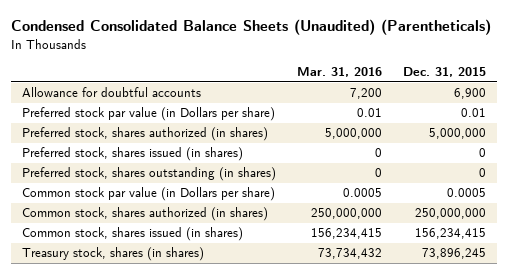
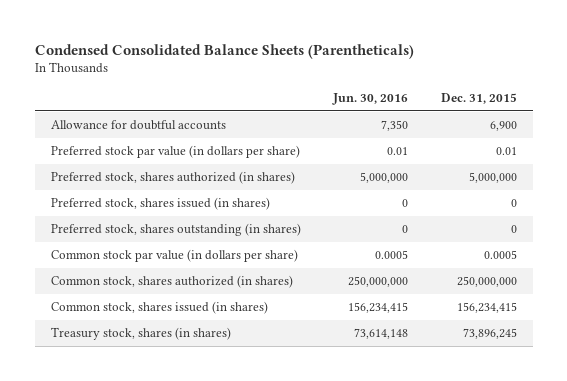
[11,19,492,36] Condensed Consolidated Balance Sheets (Unaudited) (Parentheticals) -> [34,43,414,59] Condensed Consolidated Balance Sheets (Parentheticals)
[296,67,382,78] Mar. 31, 2016 -> none
none -> [332,92,409,105] Jun. 30, 2016
[21,107,275,122] Preferred stock par value (in Dollars per share) -> [50,145,300,159] Preferred stock par value (in dollars per share)
[21,187,275,202] Common stock par value (in Dollars per share) -> [50,249,298,263] Common stock par value (in dollars per share)

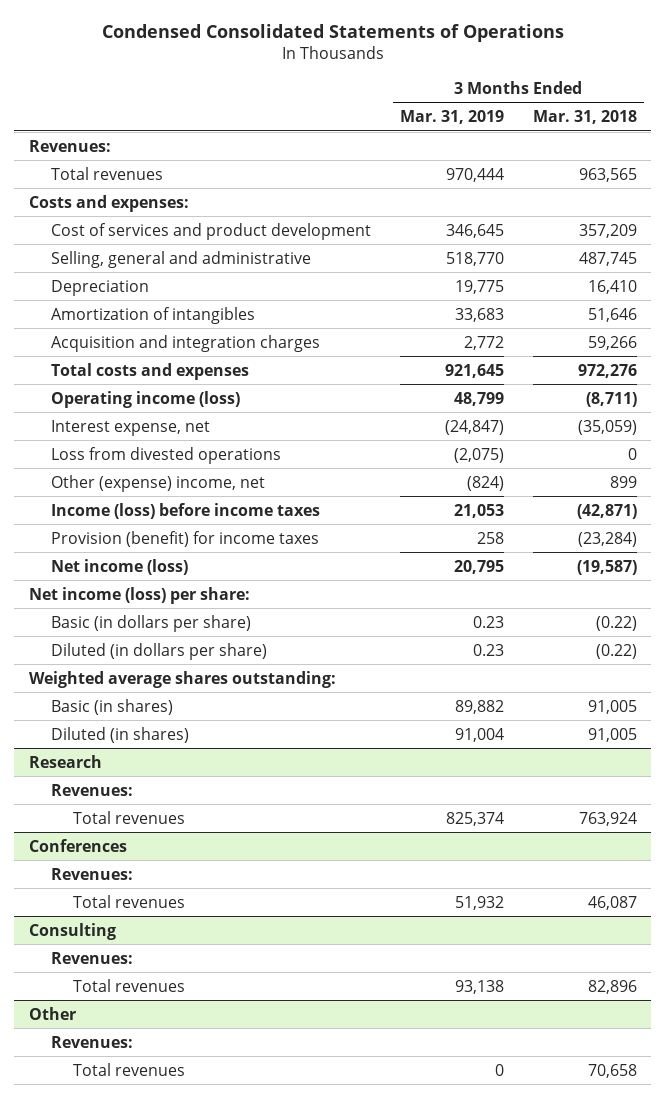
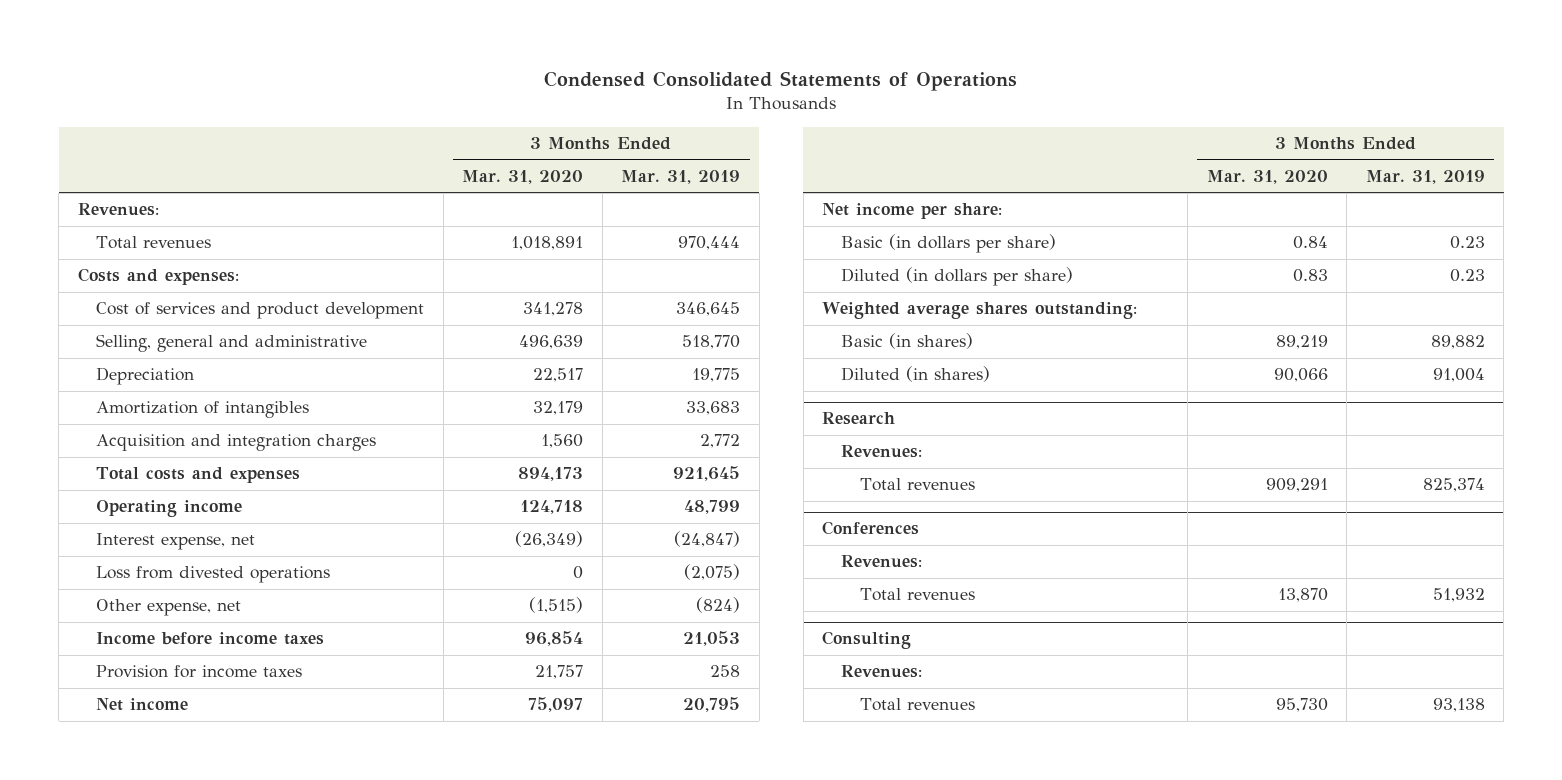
[532,110,637,125] Mar. 31, 2018 -> none
none -> [462,169,584,184] Mar. 31, 2020
[50,390,240,408] Operating income (loss) -> [96,500,243,518] Operating income
[50,474,265,492] Other (expense) income, net -> [96,599,242,617] Other expense, net
[50,502,320,519] Income (loss) before income taxes -> [96,632,325,646] Income before income taxes
[50,530,319,547] Provision (benefit) for income taxes -> [96,665,303,679] Provision for income taxes
[50,558,188,575] Net income (loss) -> [96,698,189,712] Net income
[28,586,250,604] Net income (loss) per share: -> [822,203,1003,220] Net income per share:
[28,1006,76,1020] Other -> none
[50,1035,133,1048] Revenues: -> none
[72,1062,185,1076] Total revenues -> none

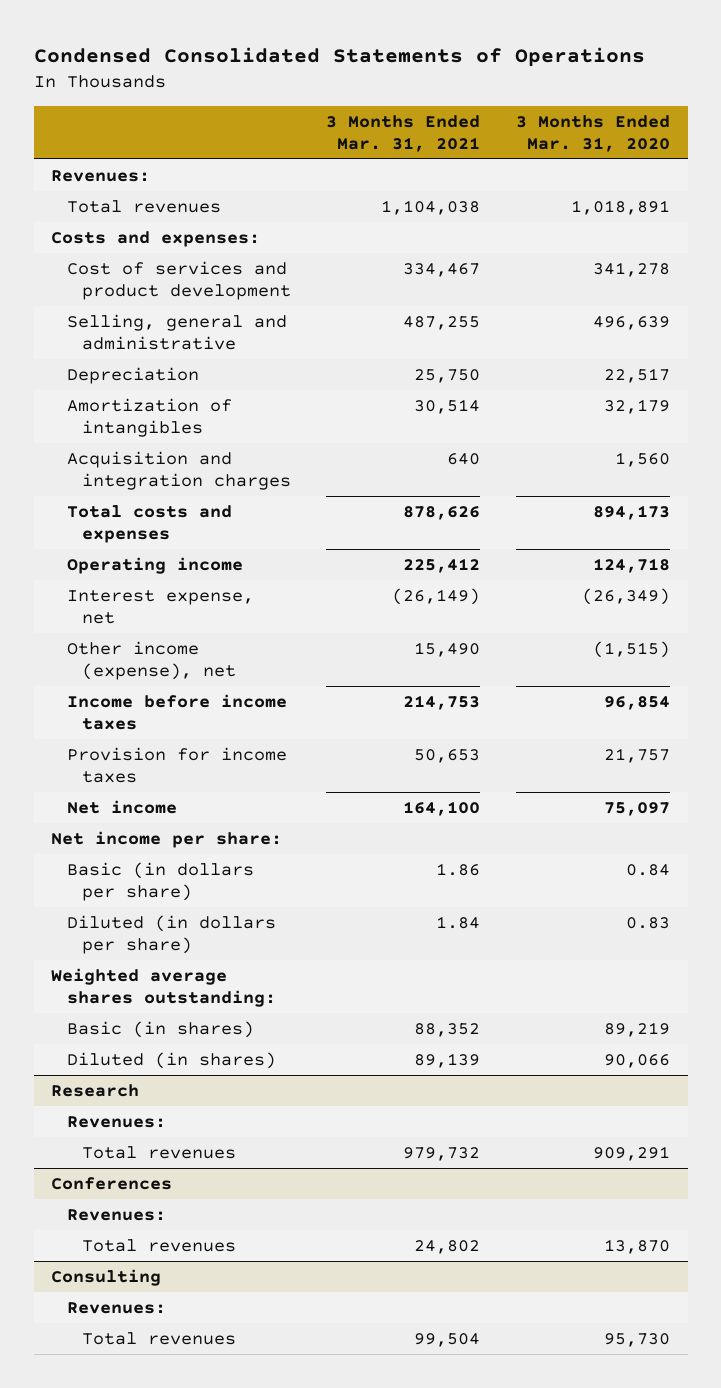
[621,169,741,184] Mar. 31, 2019 -> none
none -> [326,114,481,153] 3 Months Ended Mar. 31, 2021
[96,566,331,584] Loss from divested operations -> none
[96,599,242,617] Other expense, net -> [66,640,237,681] Other income (expense), net

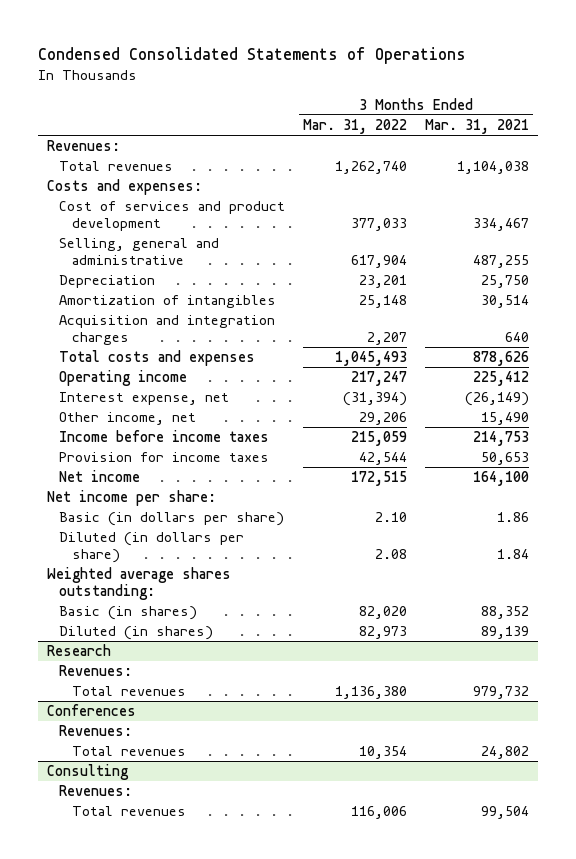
[515,114,670,153] 3 Months Ended Mar. 31, 2020 -> none
none -> [303,119,408,135] Mar. 31, 2022
[66,640,237,681] Other income (expense), net -> [59,412,197,426] Other income, net

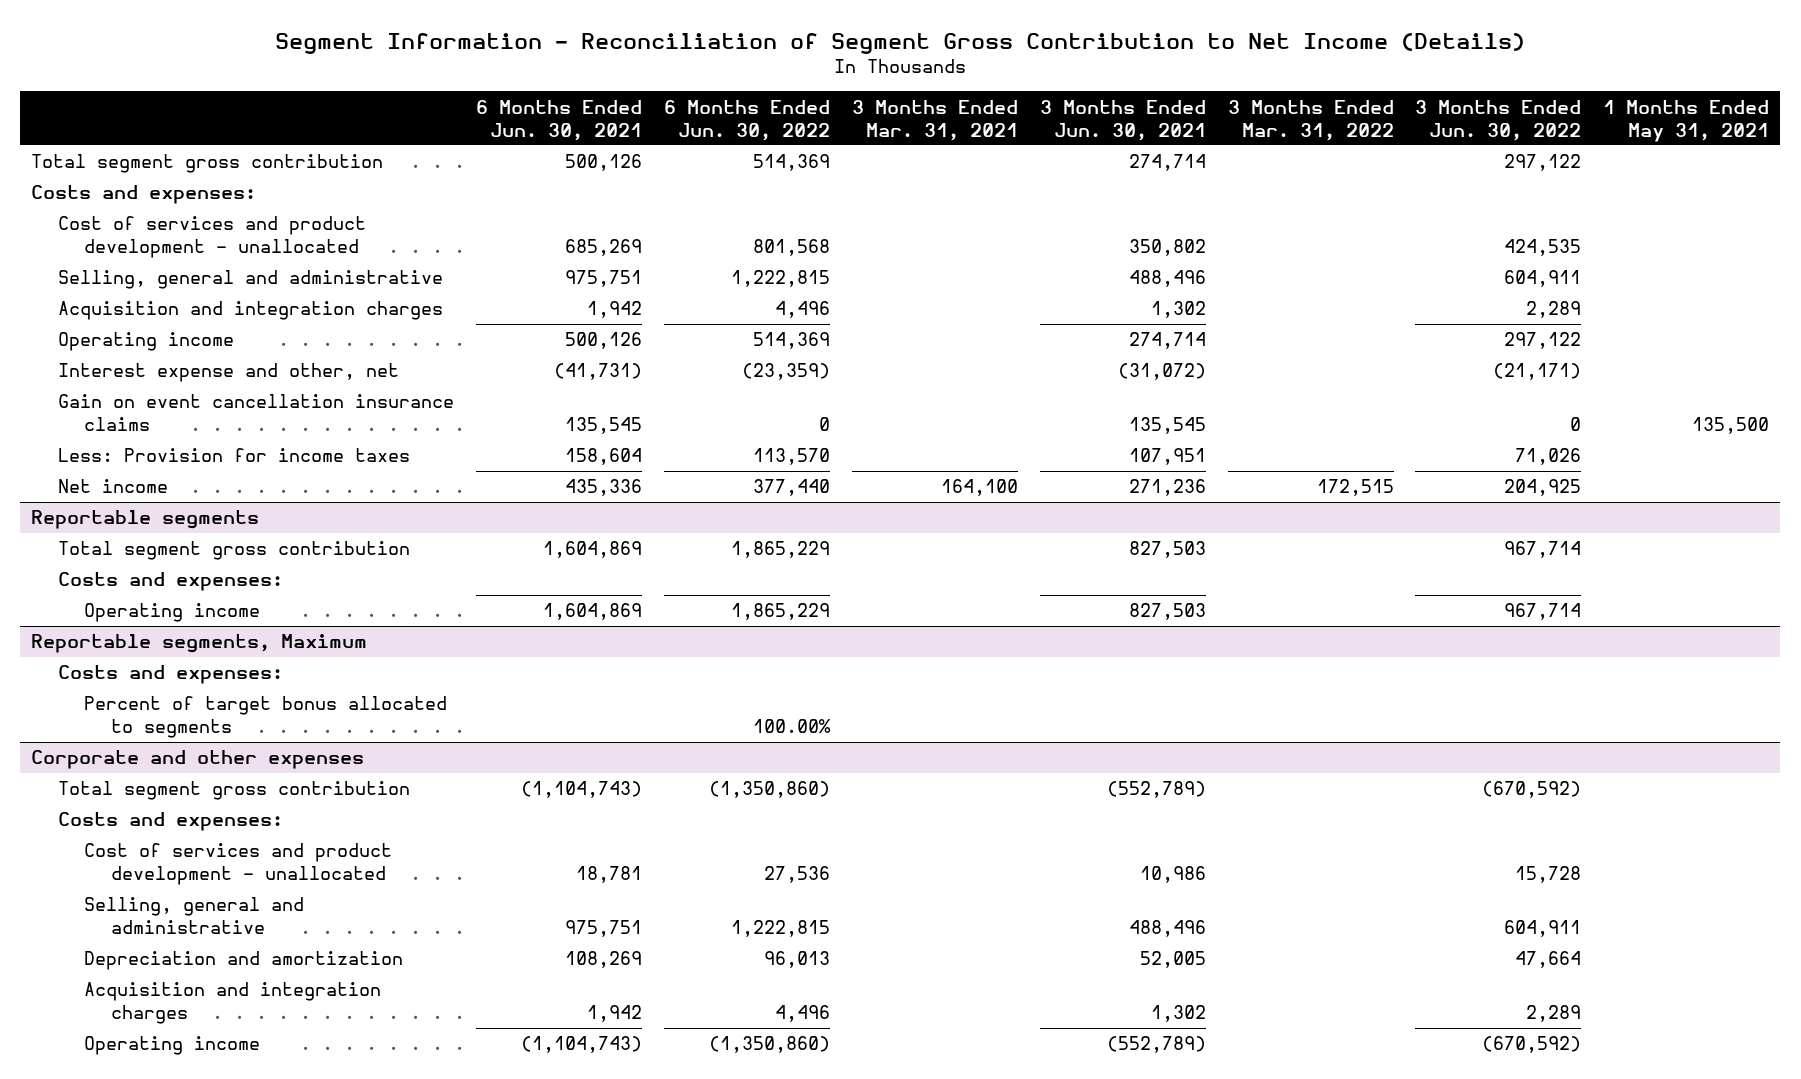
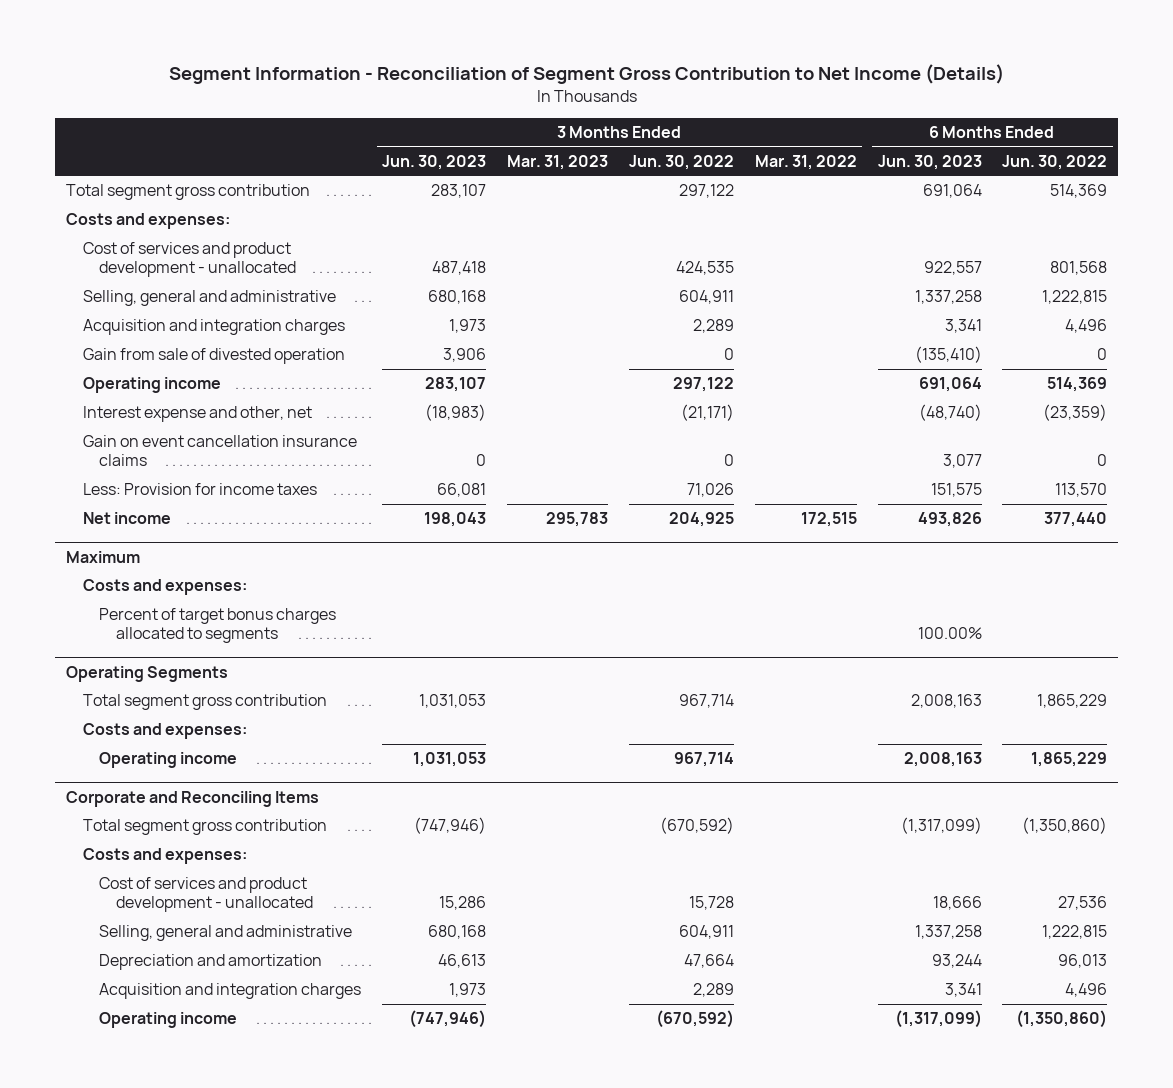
[475,99,642,141] 6 Months Ended Jun. 30, 2021 -> none
[851,99,1018,141] 3 Months Ended Mar. 31, 2021 -> none
[1039,99,1206,141] 3 Months Ended Jun. 30, 2021 -> none
[1603,99,1770,142] 1 Months Ended May 31, 2021 -> none
none -> [382,154,487,170] Jun. 30, 2023
none -> [506,154,608,170] Mar. 31, 2023
none -> [877,154,982,170] Jun. 30, 2023
none -> [82,348,345,365] Gain from sale of divested operation
none -> [65,550,140,563] Maximum
none -> [82,579,247,596] Costs and expenses:
none -> [99,608,337,644] Percent of target bonus charges allocated to segments
[31,510,260,530] Reportable segments -> [65,665,228,682] Operating Segments
[31,634,368,654] Reportable segments, Maximum -> none
[57,665,283,685] Costs and expenses: -> none
[84,696,448,739] Percent of target bonus allocated to segments -> none
[31,750,365,770] Corporate and other expenses -> [65,790,319,807] Corporate and Reconciling Items

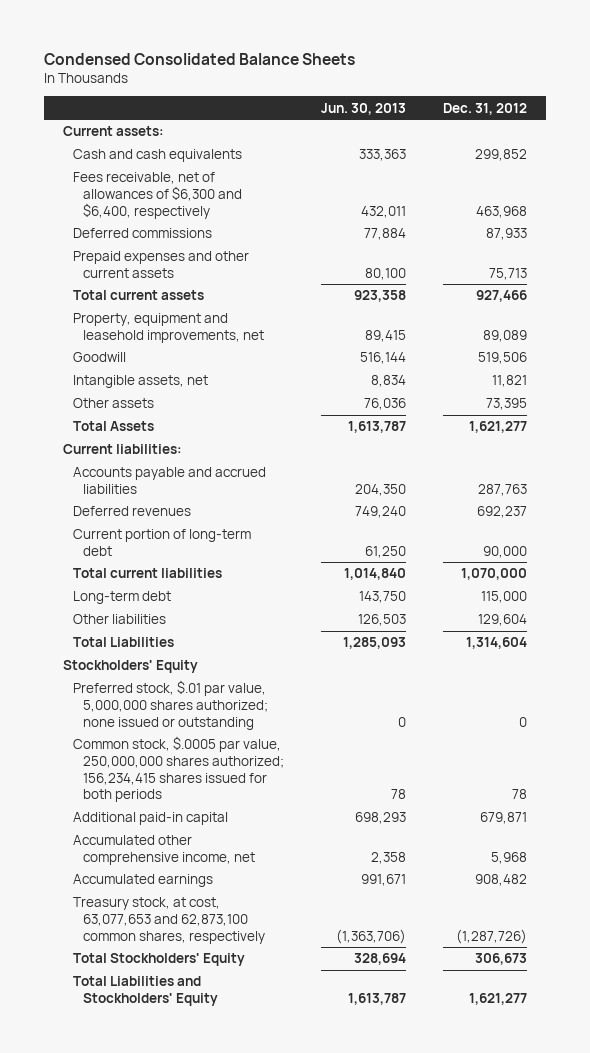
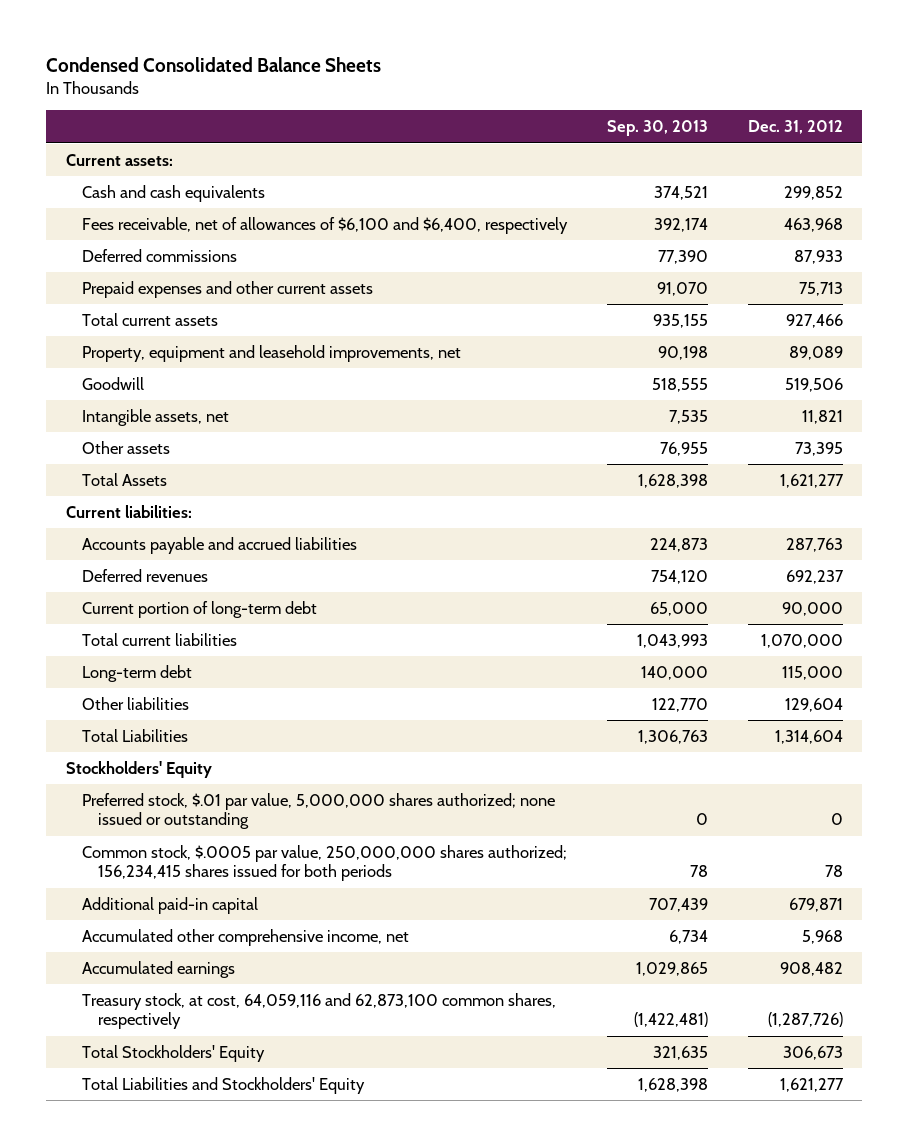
[320,102,406,115] Jun. 30, 2013 -> none
none -> [606,120,708,137] Sep. 30, 2013
[72,172,242,219] Fees receivable, net of allowances of $6,300 and $6,400, respectively -> [81,216,568,234] Fees receivable, net of allowances of $6,100 and $6,400, respectively
[72,897,265,944] Treasury stock, at cost, 63,077,653 and 62,873,100 common shares, respectively -> [81,992,556,1030] Treasury stock, at cost, 64,059,116 and 62,873,100 common shares, respectively

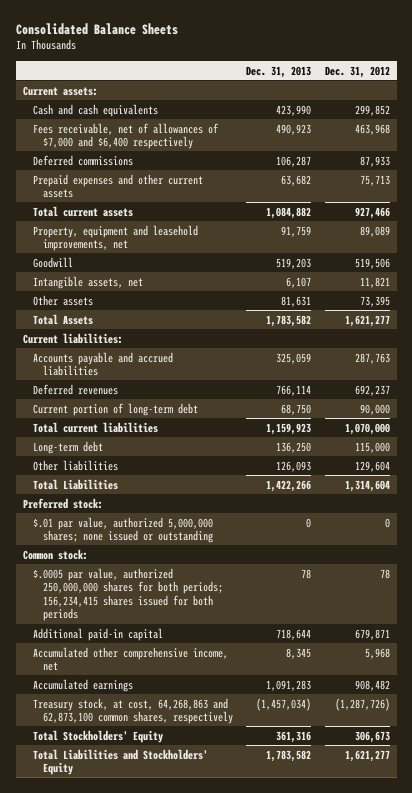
[46,56,382,72] Condensed Consolidated Balance Sheets -> [15,22,178,35] Consolidated Balance Sheets
[606,120,708,137] Sep. 30, 2013 -> none
none -> [246,65,312,78] Dec. 31, 2013
[81,216,568,234] Fees receivable, net of allowances of $6,100 and $6,400, respectively -> [32,122,219,150] Fees receivable, net of allowances of $7,000 and $6,400 respectively
[66,760,213,778] Stockholders' Equity -> none
none -> [22,497,103,509] Preferred stock:
[81,792,555,830] Preferred stock, $.01 par value, 5,000,000 shares authorized; none issued or outstanding -> [32,516,213,544] $.01 par value, authorized 5,000,000 shares; none issued or outstanding
none -> [22,548,88,560] Common stock:
[81,844,567,882] Common stock, $.0005 par value, 250,000,000 shares authorized; 156,234,415 shares issued for both periods -> [32,567,223,622] $.0005 par value, authorized 250,000,000 shares for both periods; 156,234,415 shares issued for both periods
[81,992,556,1030] Treasury stock, at cost, 64,059,116 and 62,873,100 common shares, respectively -> [32,697,233,725] Treasury stock, at cost, 64,268,863 and 62,873,100 common shares, respectively

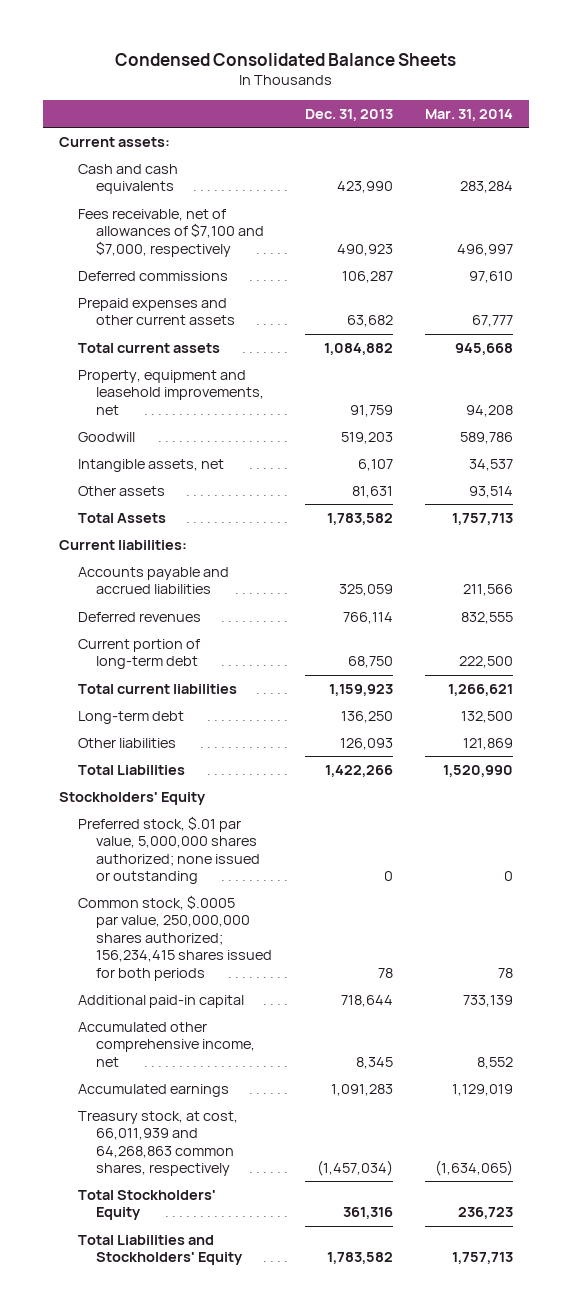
[15,22,178,35] Consolidated Balance Sheets -> [114,52,456,66] Condensed Consolidated Balance Sheets
[324,65,390,78] Dec. 31, 2012 -> none
none -> [424,109,513,122] Mar. 31, 2014
[32,122,219,150] Fees receivable, net of allowances of $7,000 and $6,400 respectively -> [77,208,265,257] Fees receivable, net of allowances of $7,100 and $7,000, respectively
[22,497,103,509] Preferred stock: -> none
[22,548,88,560] Common stock: -> none
none -> [58,791,206,805] Stockholders' Equity
[32,516,213,544] $.01 par value, authorized 5,000,000 shares; none issued or outstanding -> [77,815,261,885] Preferred stock, $.01 par value, 5,000,000 shares authorized; none issued or outstanding
[32,567,223,622] $.0005 par value, authorized 250,000,000 shares for both periods; 156,234,415 shares issued for both periods -> [77,894,273,981] Common stock, $.0005 par value, 250,000,000 shares authorized; 156,234,415 shares issued for both periods
[32,697,233,725] Treasury stock, at cost, 64,268,863 and 62,873,100 common shares, respectively -> [77,1110,238,1177] Treasury stock, at cost, 66,011,939 and 64,268,863 common shares, respectively

